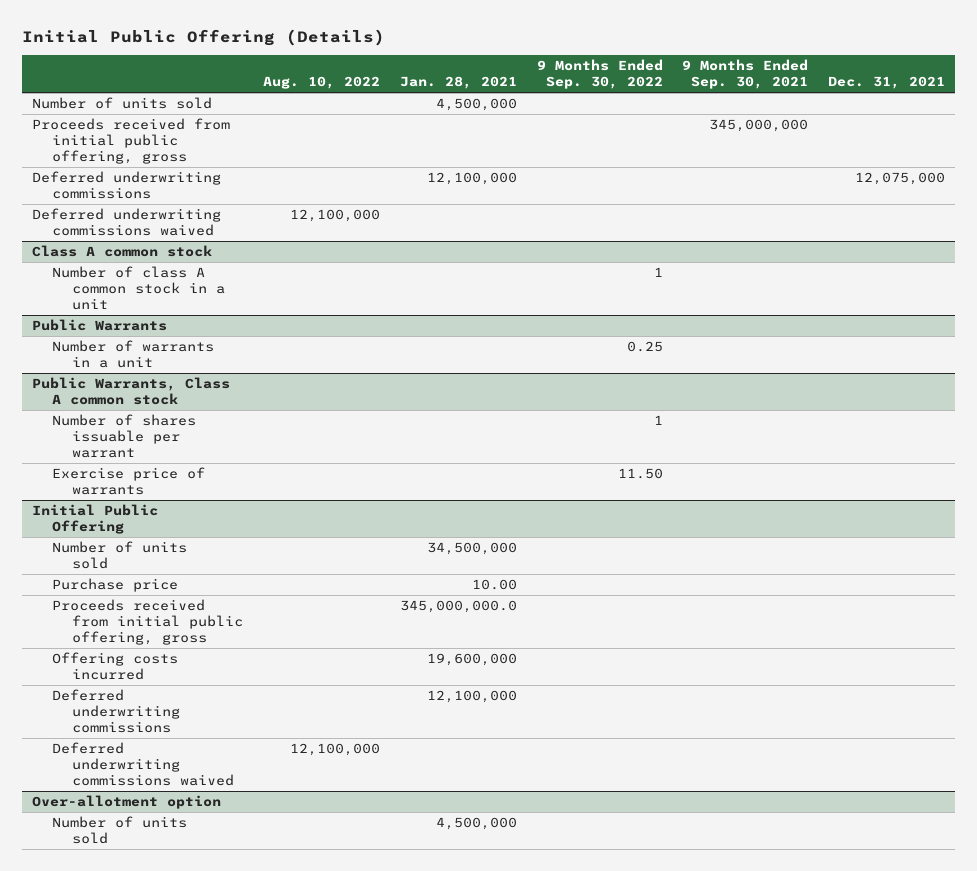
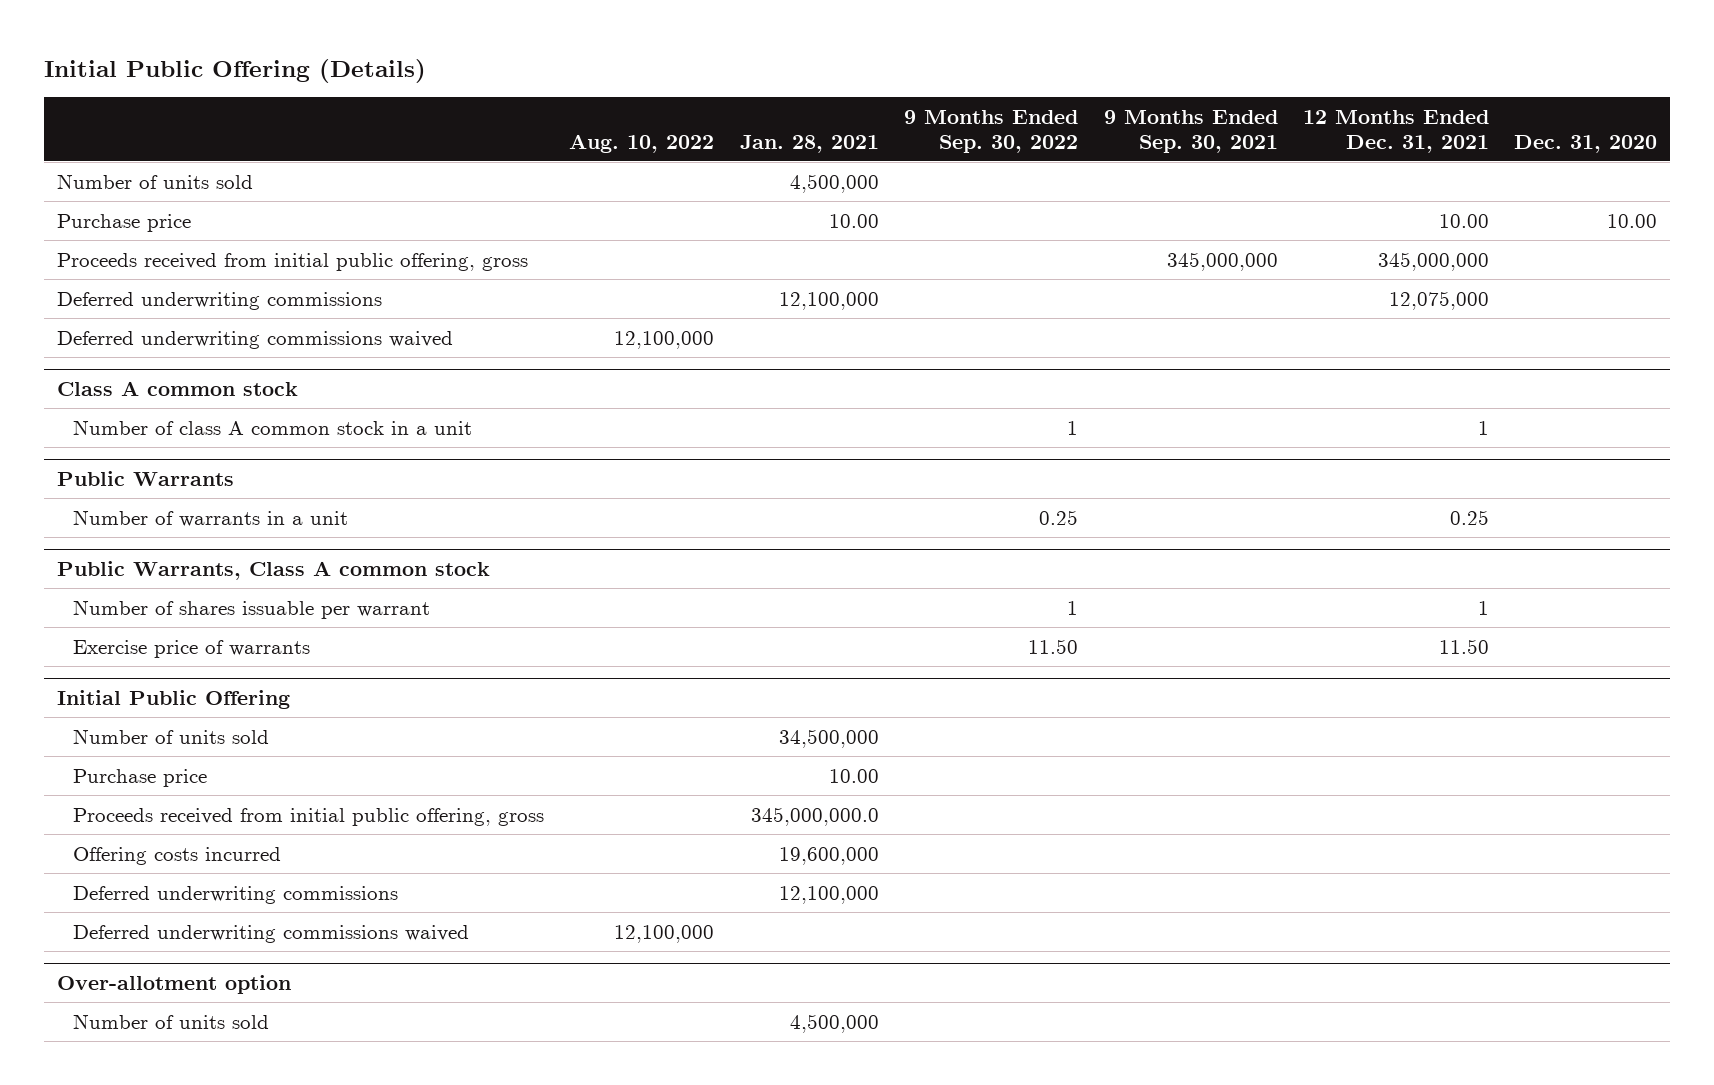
[828,76,946,90] Dec. 31, 2021 -> none
none -> [1302,110,1489,153] 12 Months Ended Dec. 31, 2021
none -> [1514,134,1658,153] Dec. 31, 2020
none -> [56,213,191,232] Purchase price

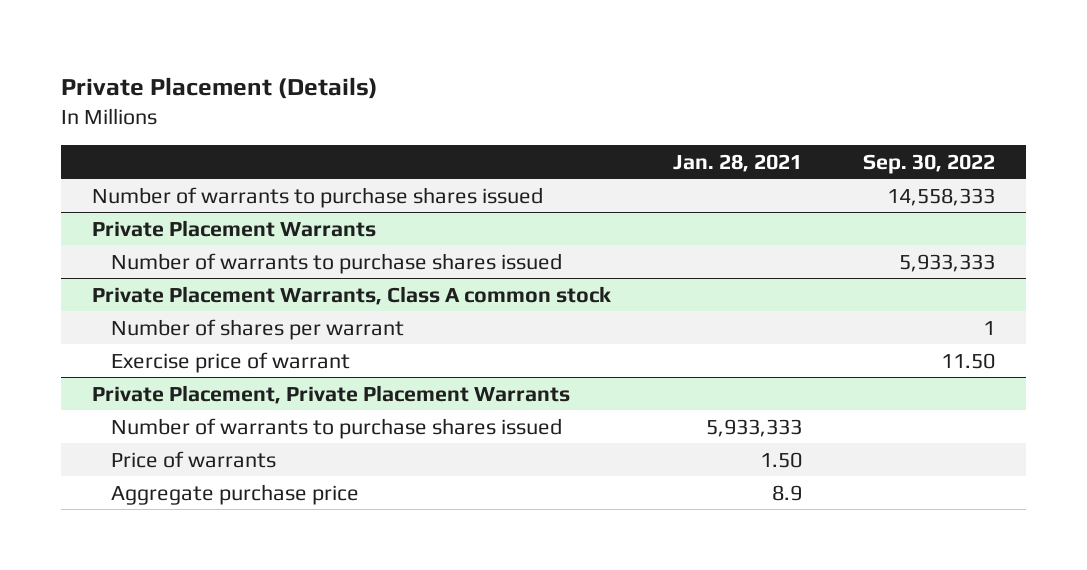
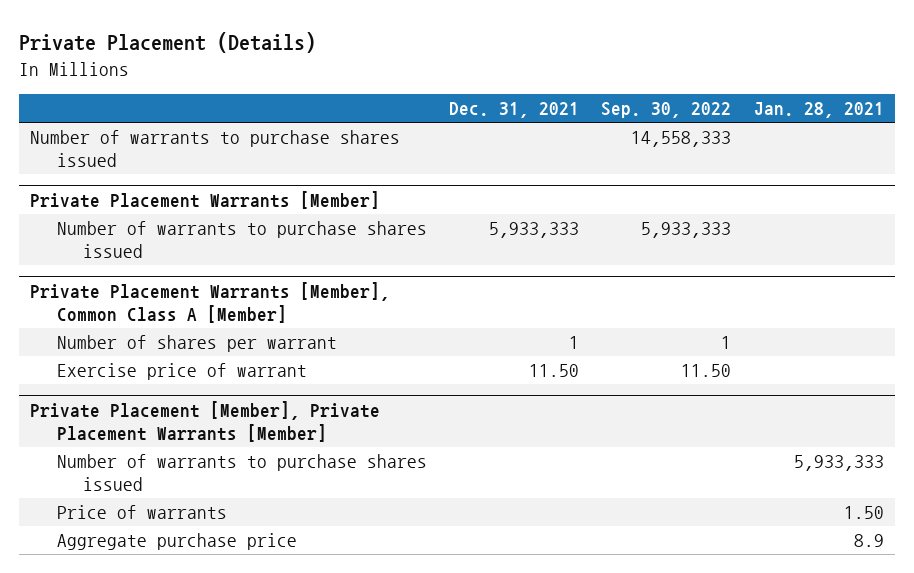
none -> [449,102,580,119] Dec. 31, 2021
[92,219,377,237] Private Placement Warrants -> [30,190,381,209] Private Placement Warrants [Member]
[92,285,612,305] Private Placement Warrants, Class A common stock -> [30,281,391,323] Private Placement Warrants [Member], Common Class A [Member]
[92,384,571,404] Private Placement, Private Placement Warrants -> [30,400,381,442] Private Placement [Member], Private Placement Warrants [Member]

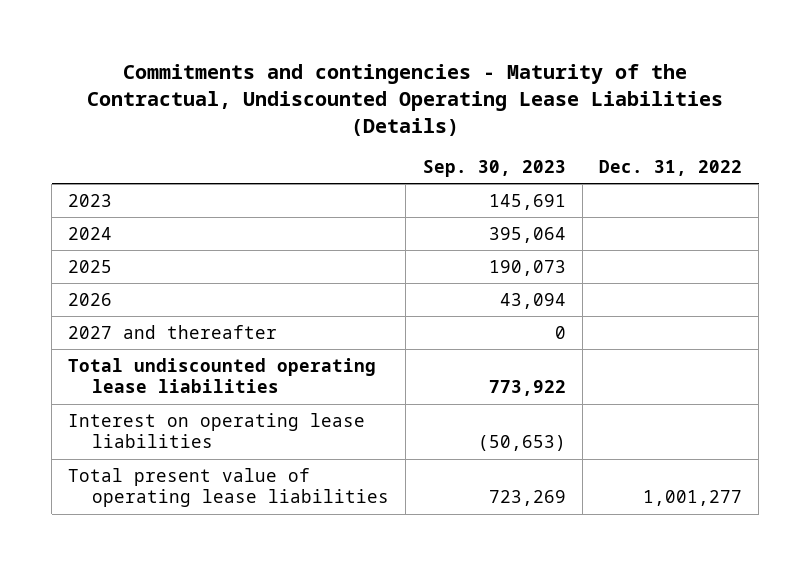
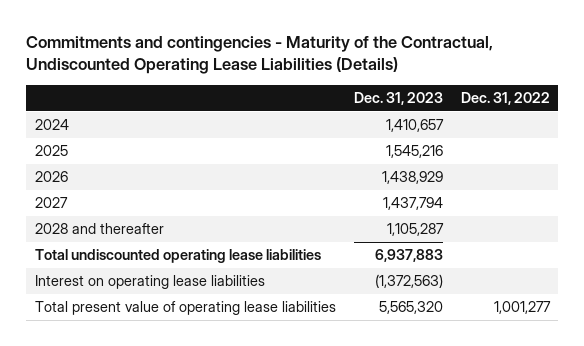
[422,159,566,177] Sep. 30, 2023 -> none
none -> [353,91,443,105] Dec. 31, 2023
[68,193,113,207] 2023 -> none
none -> [34,197,68,209] 2027
[68,324,278,339] 2027 and thereafter -> [34,223,164,235] 2028 and thereafter

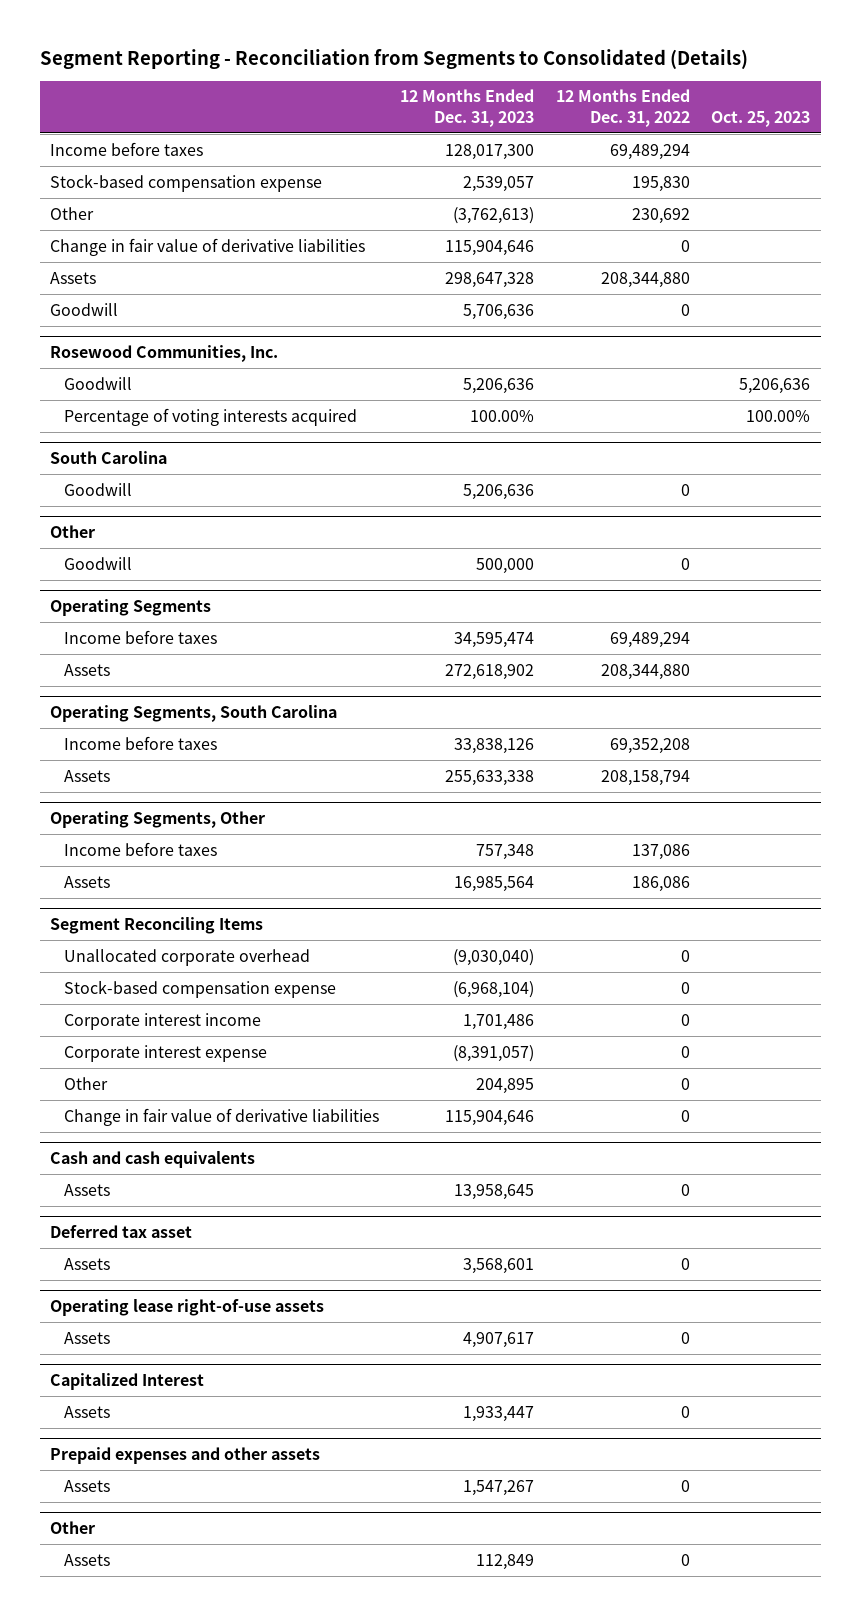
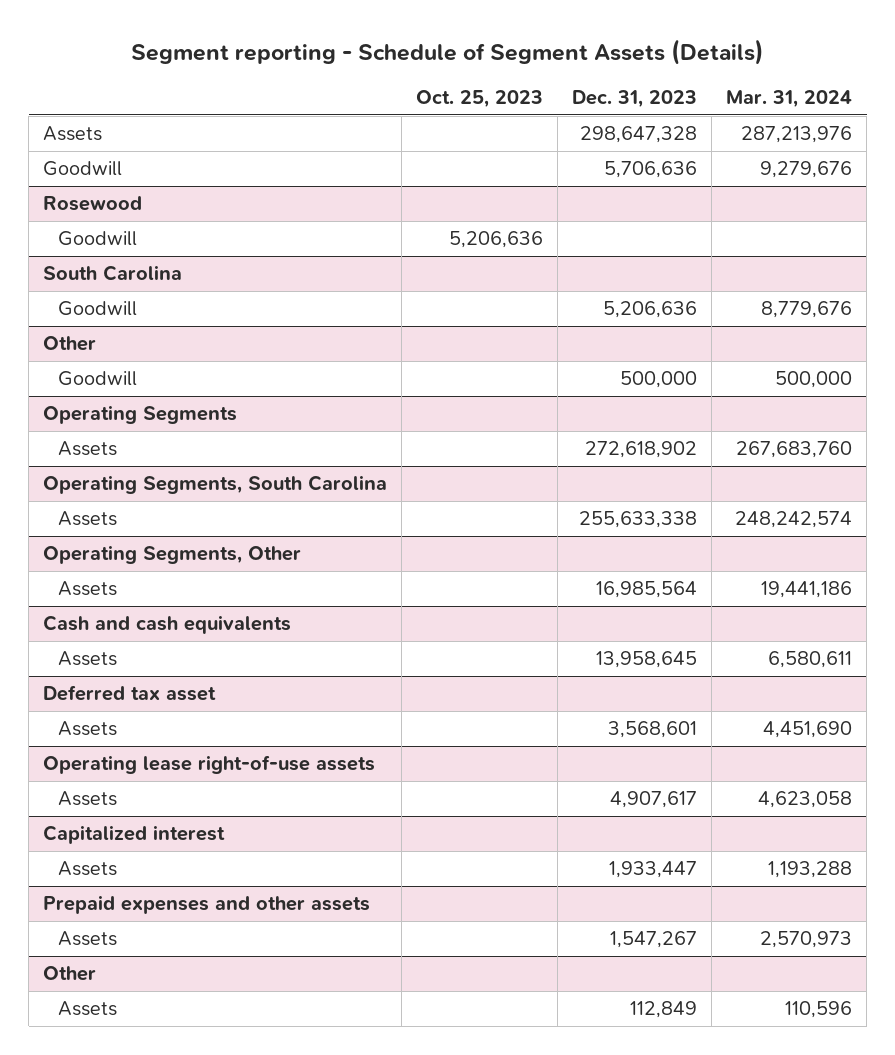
[39,48,748,69] Segment Reporting - Reconciliation from Segments to Consolidated (Details) -> [130,38,764,65] Segment reporting - Schedule of Segment Assets (Details)
[400,89,535,127] 12 Months Ended Dec. 31, 2023 -> none
[555,89,690,127] 12 Months Ended Dec. 31, 2022 -> none
none -> [572,90,698,109] Dec. 31, 2023
none -> [726,90,853,109] Mar. 31, 2024
[50,141,204,156] Income before taxes -> none
[50,173,323,192] Stock-based compensation expense -> none
[50,206,95,220] Other -> none
[50,237,366,256] Change in fair value of derivative liabilities -> none
[50,344,279,362] Rosewood Communities, Inc. -> [43,196,143,212] Rosewood
[63,407,357,426] Percentage of voting interests acquired -> none
[63,629,217,644] Income before taxes -> none
[63,735,217,750] Income before taxes -> none
[63,841,217,856] Income before taxes -> none
[50,916,264,934] Segment Reconciling Items -> none
[63,948,310,966] Unallocated corporate overhead -> none
[63,979,336,998] Stock-based compensation expense -> none
[63,1012,261,1030] Corporate interest income -> none
[63,1044,267,1062] Corporate interest expense -> none
[63,1076,108,1090] Other -> none
[63,1107,379,1126] Change in fair value of derivative liabilities -> none
[50,1372,205,1390] Capitalized Interest -> [43,825,226,845] Capitalized interest

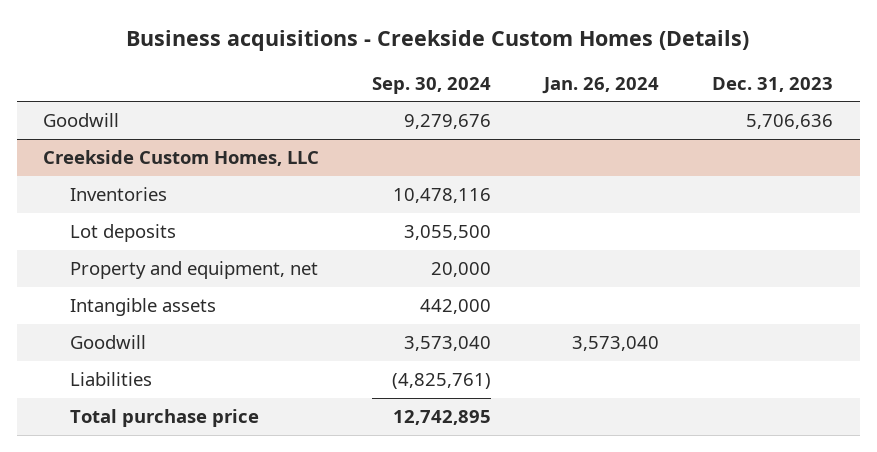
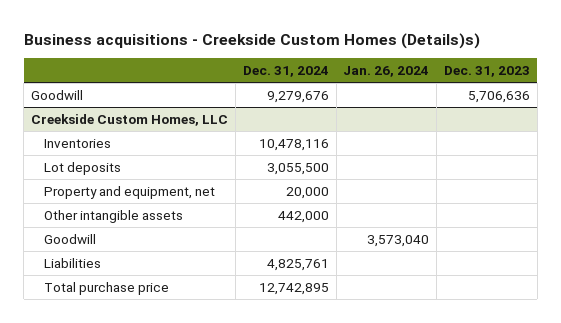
[126,29,750,51] Business acquisitions - Creekside Custom Homes (Details) -> [23,32,480,49] Business acquisitions - Creekside Custom Homes (Details)s)
[372,76,492,94] Sep. 30, 2024 -> none
none -> [242,65,329,77] Dec. 31, 2024
[69,298,216,317] Intangible assets -> [43,209,183,223] Other intangible assets

